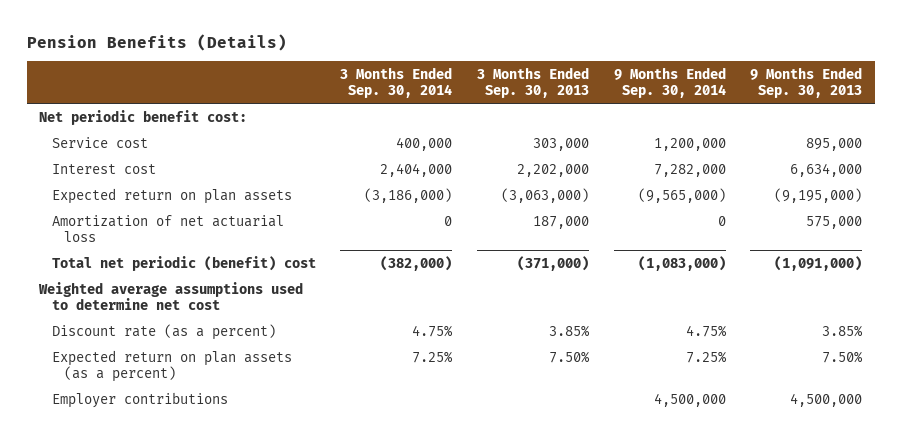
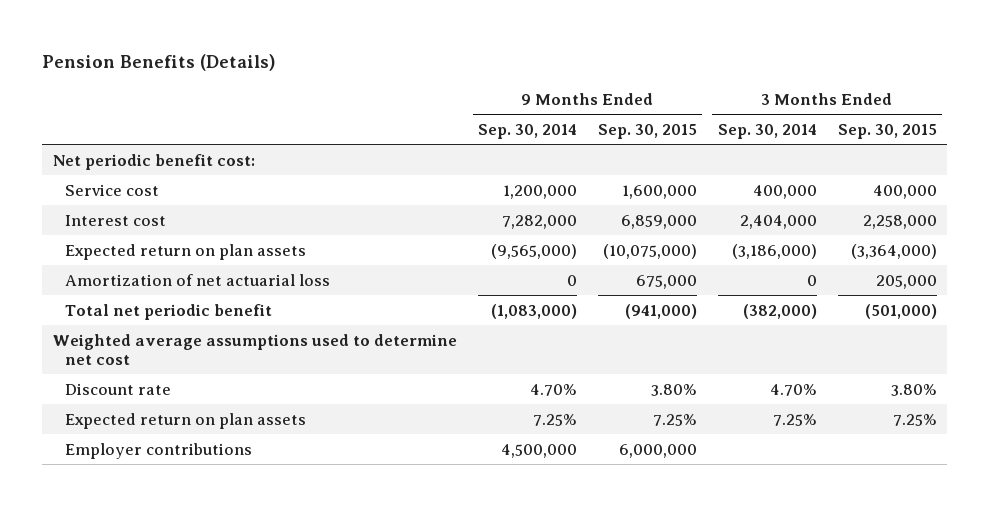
[477,66,590,98] 3 Months Ended Sep. 30, 2013 -> none
[750,66,863,98] 9 Months Ended Sep. 30, 2013 -> none
none -> [597,123,697,139] Sep. 30, 2015
none -> [837,123,937,139] Sep. 30, 2015
[51,255,316,271] Total net periodic (benefit) cost -> [64,303,272,320] Total net periodic benefit
[51,323,276,340] Discount rate (as a percent) -> [64,382,171,395] Discount rate
[412,324,454,337] 4.75% -> [769,383,817,396] 4.70%
[685,324,727,337] 4.75% -> [529,383,577,396] 4.70%
[51,349,292,382] Expected return on plan assets (as a percent) -> [64,412,306,429] Expected return on plan assets

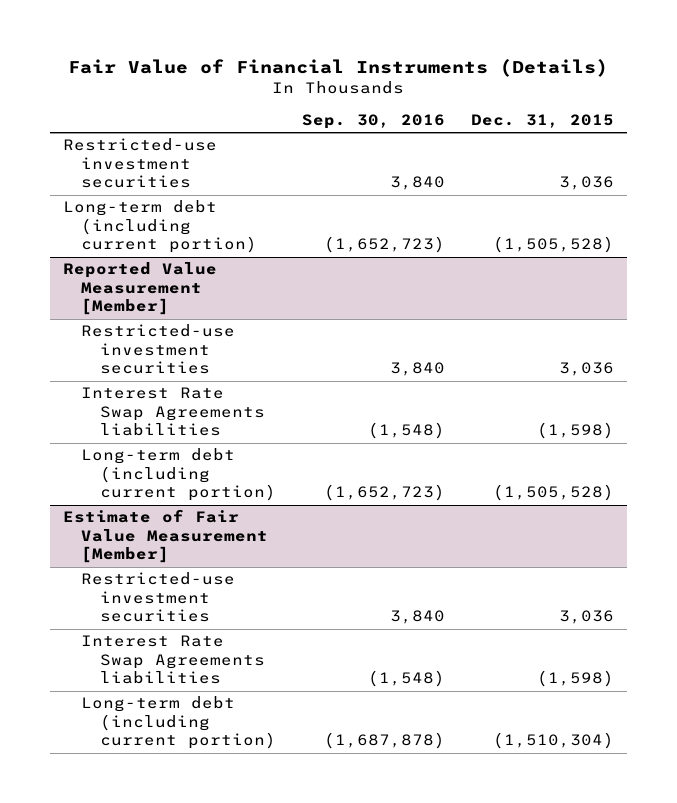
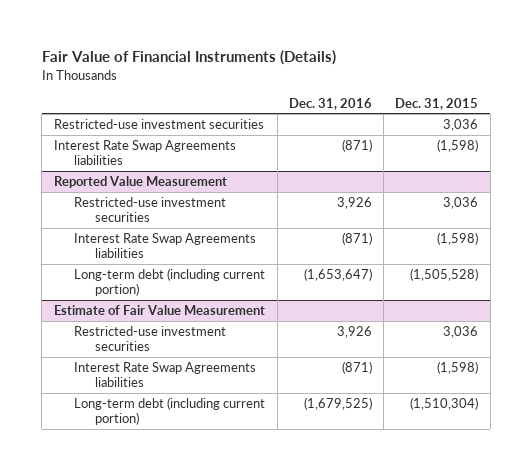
[301,114,445,130] Sep. 30, 2016 -> none
none -> [288,97,372,110] Dec. 31, 2016
[62,200,258,254] Long-term debt (including current portion) -> none
none -> [53,140,236,166] Interest Rate Swap Agreements liabilities
[62,262,217,316] Reported Value Measurement [Member] -> [53,176,227,189] Reported Value Measurement
[62,509,269,564] Estimate of Fair Value Measurement [Member] -> [53,305,265,316] Estimate of Fair Value Measurement

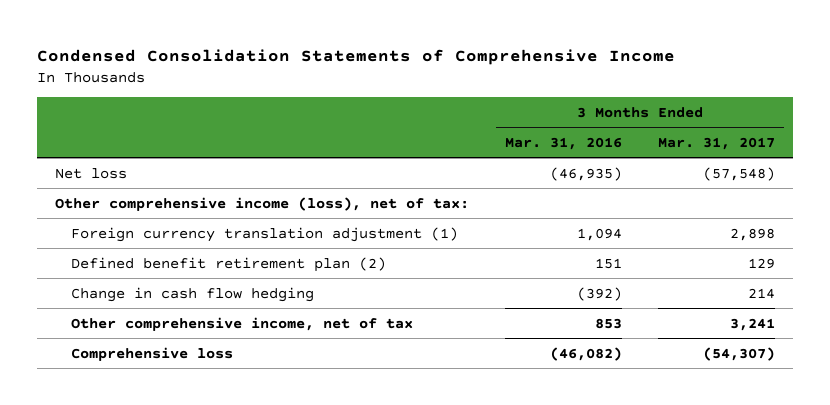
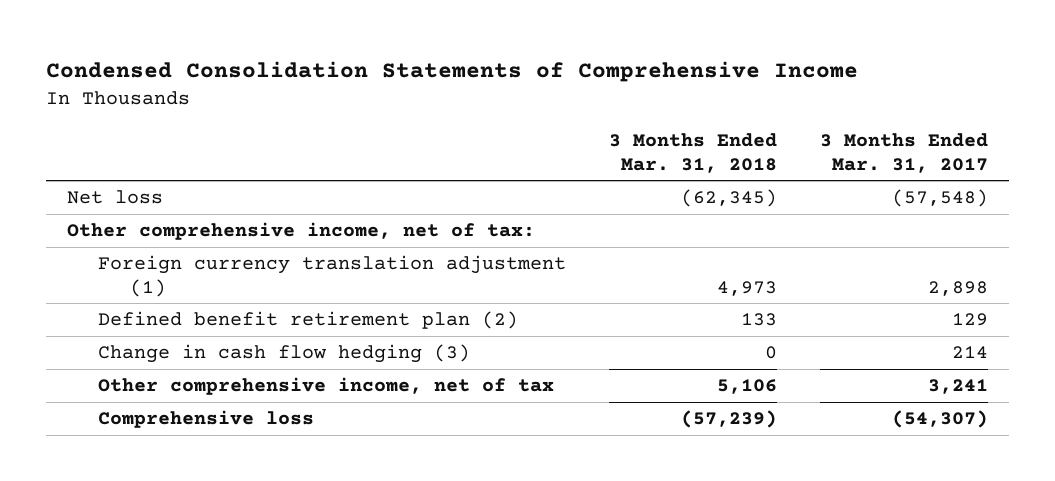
[505,136,623,150] Mar. 31, 2016 -> none
none -> [609,133,778,173] 3 Months Ended Mar. 31, 2018
[55,196,470,211] Other comprehensive income (loss), net of tax: -> [67,222,536,241] Other comprehensive income, net of tax:
[71,286,315,302] Change in cash flow hedging -> [98,344,471,364] Change in cash flow hedging (3)

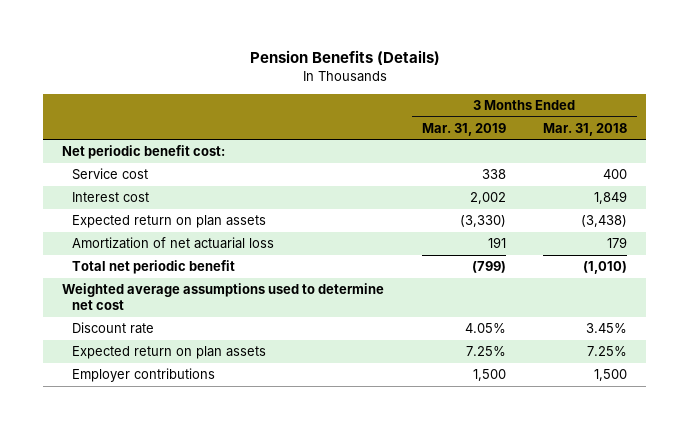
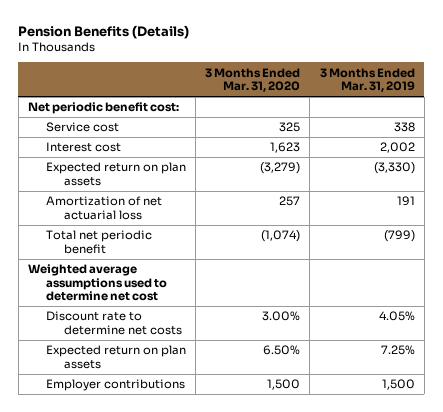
[543,122,628,136] Mar. 31, 2018 -> none
none -> [205,67,301,93] 3 Months Ended Mar. 31, 2020
[72,322,155,335] Discount rate -> [45,311,182,335] Discount rate to determine net costs

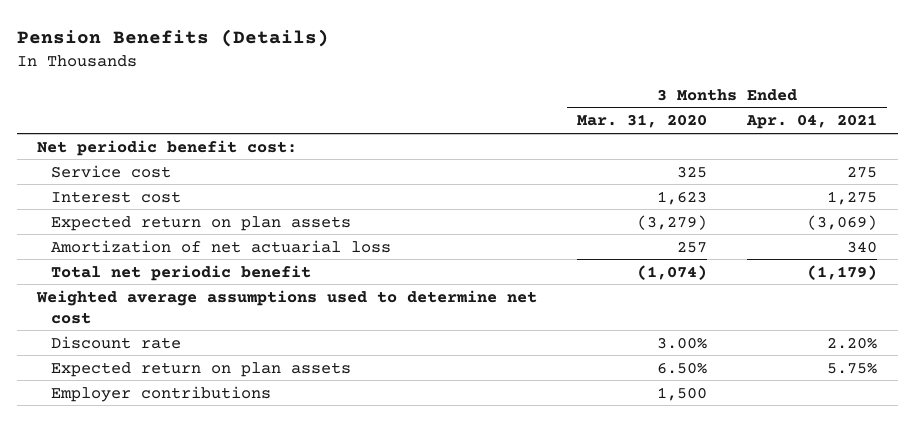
[319,67,415,93] 3 Months Ended Mar. 31, 2019 -> none
none -> [746,114,878,130] Apr. 04, 2021
[45,311,182,335] Discount rate to determine net costs -> [50,335,181,349] Discount rate

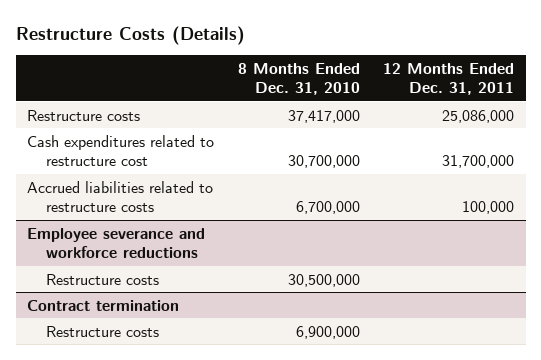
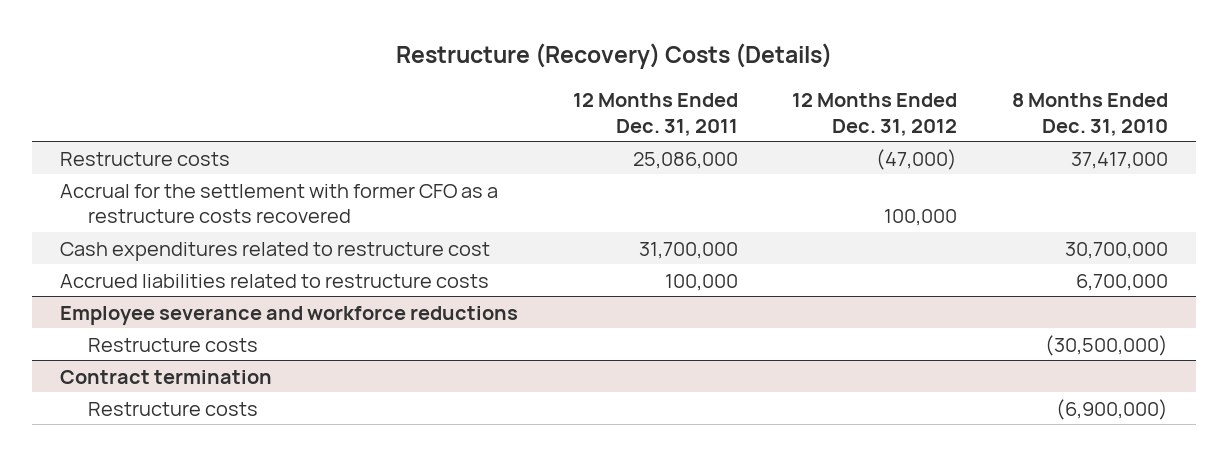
[15,25,245,45] Restructure Costs (Details) -> [396,43,833,70] Restructure (Recovery) Costs (Details)
none -> [792,92,958,136] 12 Months Ended Dec. 31, 2012
none -> [59,183,498,224] Accrual for the settlement with former CFO as a restructure costs recovered
[287,273,360,287] 30,500,000 -> [1045,334,1169,356] (30,500,000)
[295,325,360,339] 6,900,000 -> [1056,398,1169,420] (6,900,000)

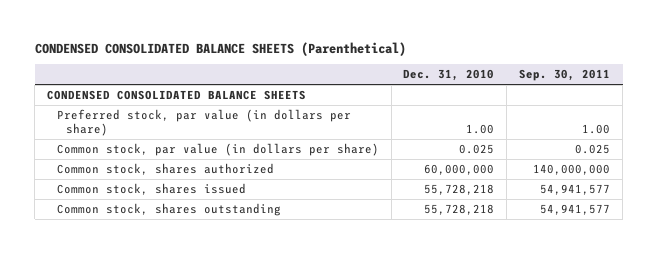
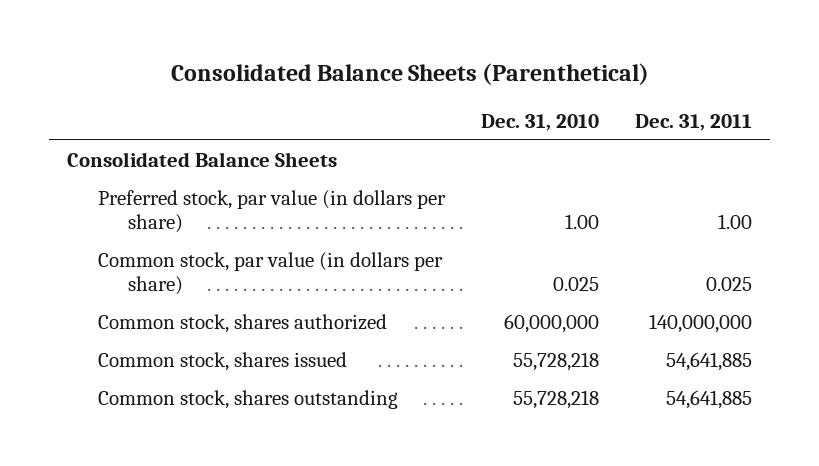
[34,41,406,56] CONDENSED CONSOLIDATED BALANCE SHEETS (Parenthetical) -> [170,63,649,86] Consolidated Balance Sheets (Parenthetical)
[519,69,611,82] Sep. 30, 2011 -> none
none -> [634,113,752,131] Dec. 31, 2011
[47,90,307,101] CONDENSED CONSOLIDATED BALANCE SHEETS -> [67,151,338,167] Consolidated Balance Sheets

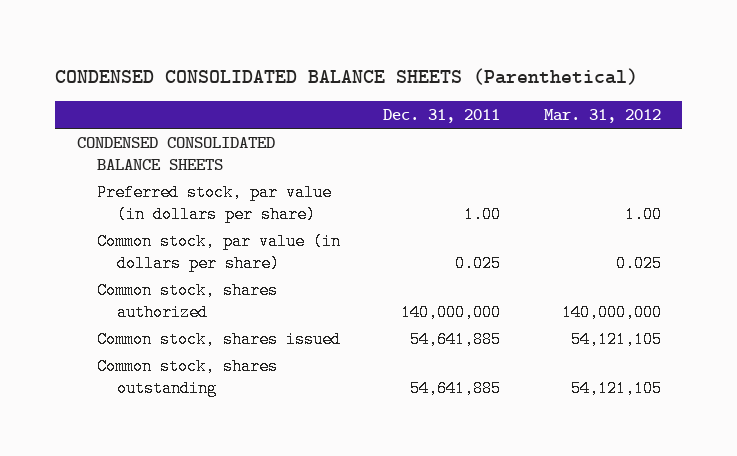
[170,63,649,86] Consolidated Balance Sheets (Parenthetical) -> [54,67,638,85] CONDENSED CONSOLIDATED BALANCE SHEETS (Parenthetical)
[480,113,599,131] Dec. 31, 2010 -> none
none -> [543,108,661,123] Mar. 31, 2012
[67,151,338,167] Consolidated Balance Sheets -> [76,137,275,170] CONDENSED CONSOLIDATED BALANCE SHEETS

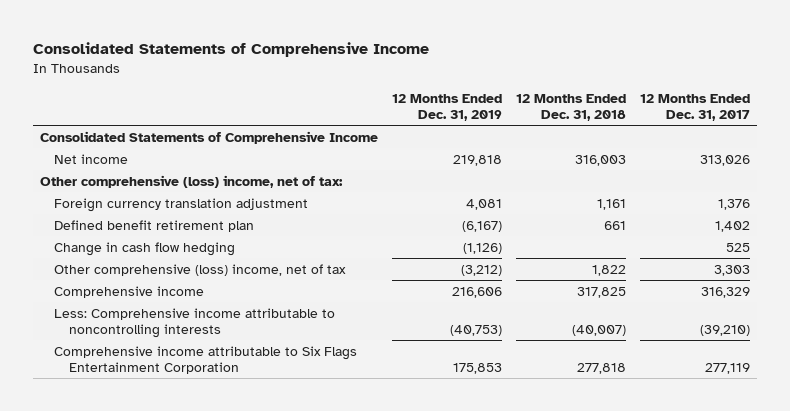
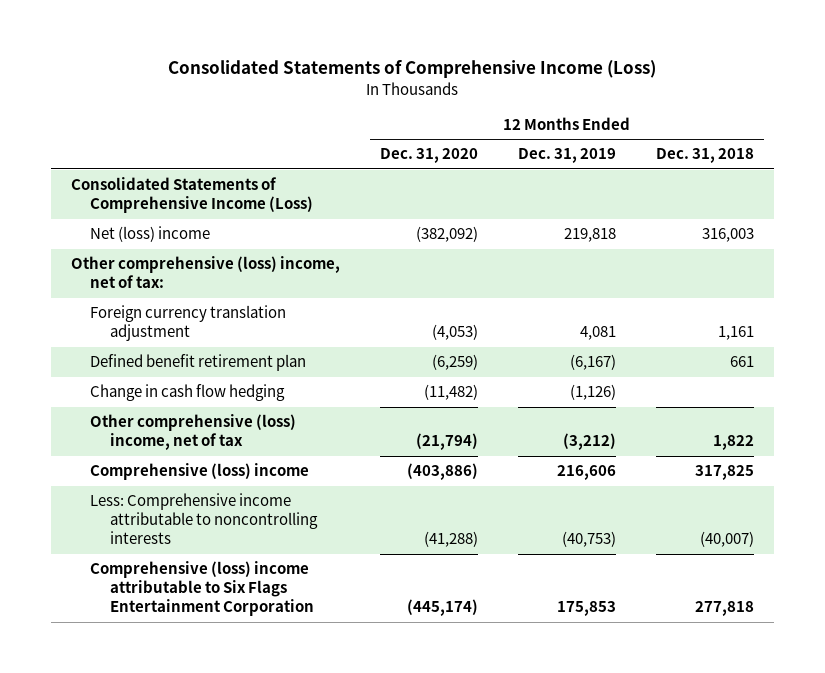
[32,42,429,58] Consolidated Statements of Comprehensive Income -> [168,60,657,79] Consolidated Statements of Comprehensive Income (Loss)
[640,93,751,121] 12 Months Ended Dec. 31, 2017 -> none
none -> [379,148,478,164] Dec. 31, 2020
[39,130,378,144] Consolidated Statements of Comprehensive Income -> [70,177,314,214] Consolidated Statements of Comprehensive Income (Loss)
[54,153,129,164] Net income -> [90,226,211,243] Net (loss) income
[54,285,205,298] Comprehensive income -> [90,463,310,481] Comprehensive (loss) income
[54,345,358,374] Comprehensive income attributable to Six Flags Entertainment Corporation -> [90,561,314,617] Comprehensive (loss) income attributable to Six Flags Entertainment Corporation

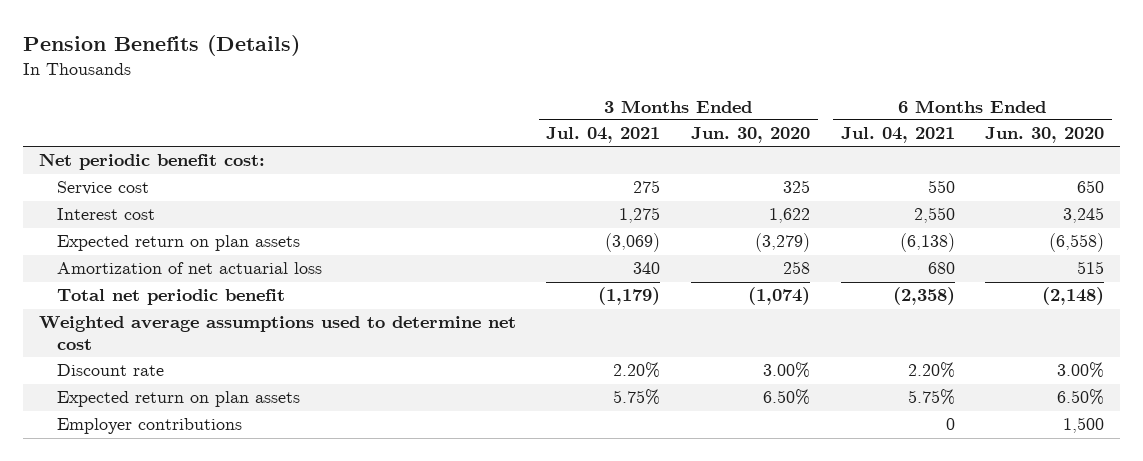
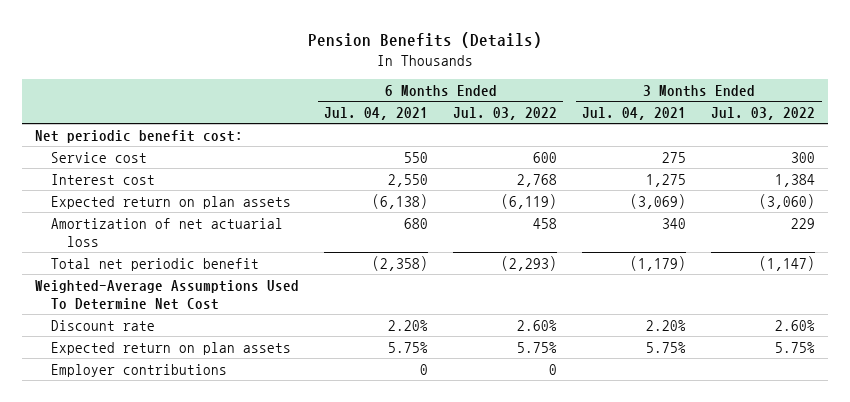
[690,127,810,144] Jun. 30, 2020 -> none
[985,127,1105,144] Jun. 30, 2020 -> none
none -> [453,106,558,120] Jul. 03, 2022
none -> [711,106,816,120] Jul. 03, 2022
[38,316,516,350] Weighted average assumptions used to determine net cost -> [34,279,299,310] Weighted-Average Assumptions Used To Determine Net Cost

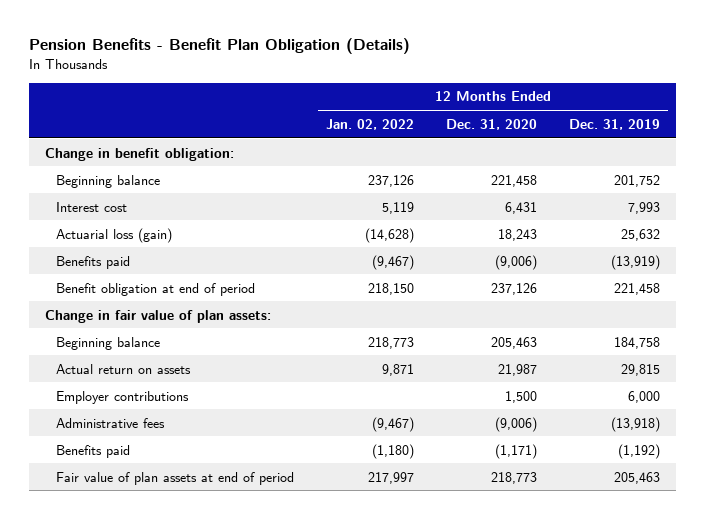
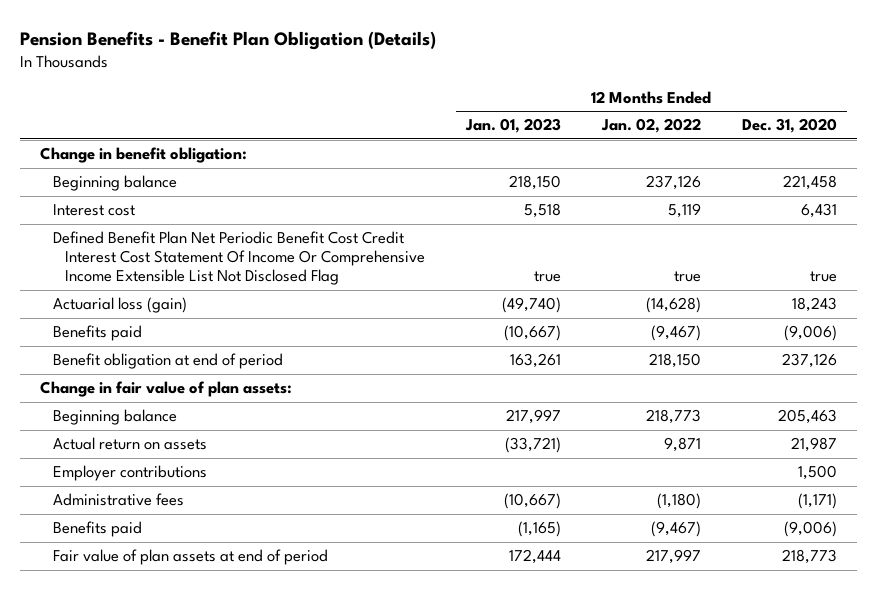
[568,118,660,130] Dec. 31, 2019 -> none
none -> [465,118,562,134] Jan. 01, 2023
none -> [52,231,426,286] Defined Benefit Plan Net Periodic Benefit Cost Credit Interest Cost Statement Of Income Or Comprehensive Income Extensible List Not Disclosed Flag
[371,416,414,432] (9,467) -> [656,493,701,510] (1,180)
[494,416,537,432] (9,006) -> [797,493,837,510] (1,171)
[371,443,414,459] (1,180) -> [650,521,701,538] (9,467)
[494,443,537,459] (1,171) -> [783,521,837,538] (9,006)

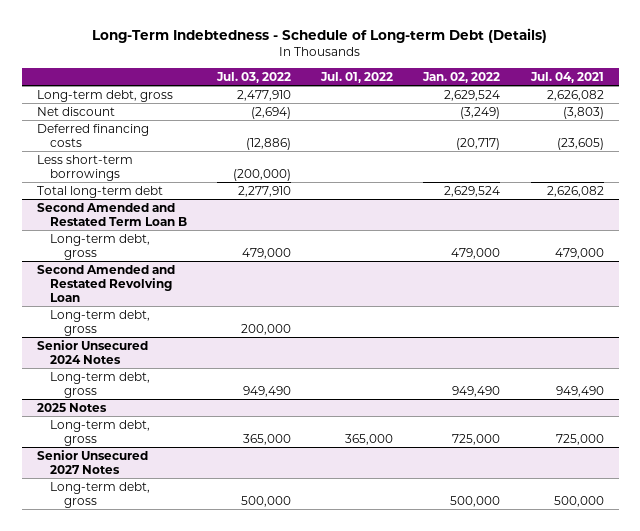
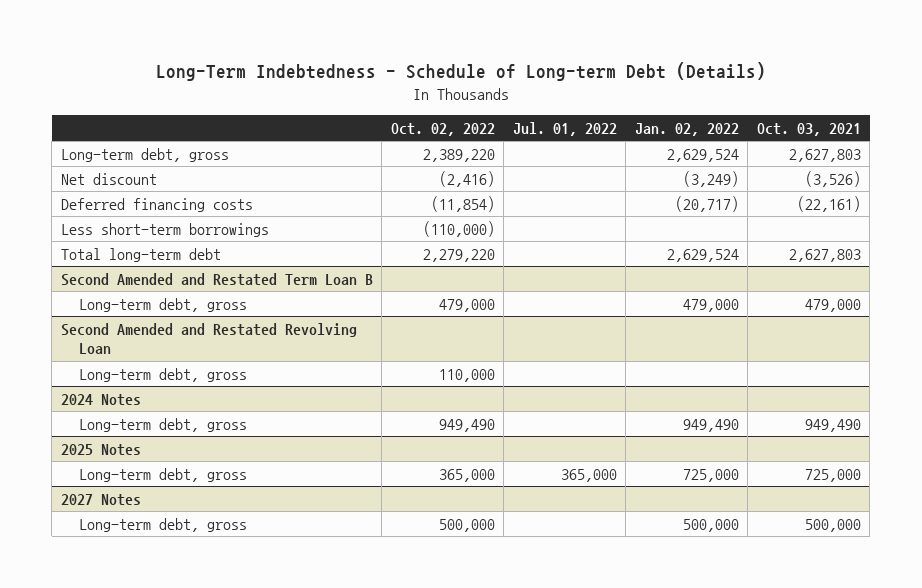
[216,71,292,83] Jul. 03, 2022 -> none
[529,71,604,83] Jul. 04, 2021 -> none
none -> [390,122,495,136] Oct. 02, 2022
none -> [756,122,861,136] Oct. 03, 2021
[36,339,148,364] Senior Unsecured 2024 Notes -> [60,393,141,406] 2024 Notes
[36,449,148,474] Senior Unsecured 2027 Notes -> [60,493,141,506] 2027 Notes

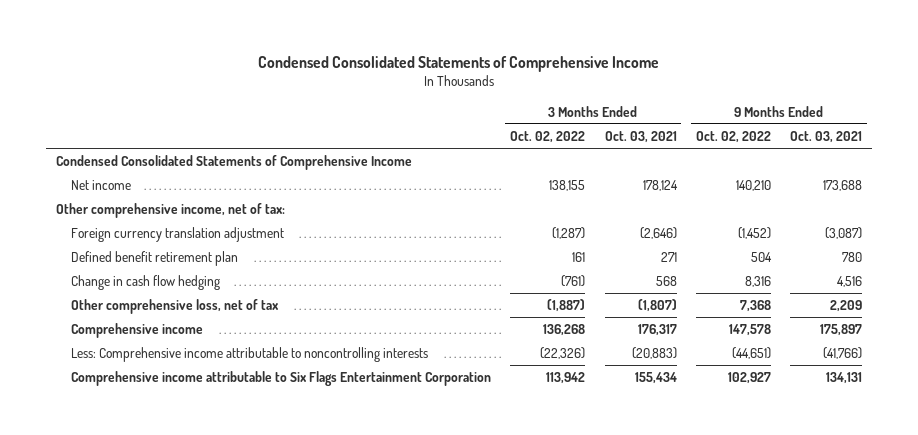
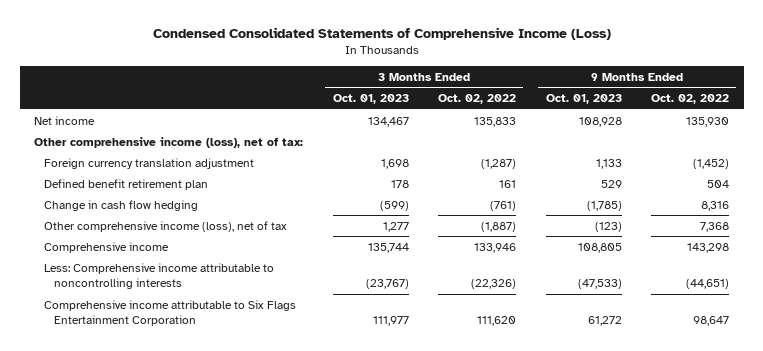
[258,55,660,72] Condensed Consolidated Statements of Comprehensive Income -> [152,27,611,41] Condensed Consolidated Statements of Comprehensive Income (Loss)
[604,131,677,144] Oct. 03, 2021 -> none
[790,131,863,144] Oct. 03, 2021 -> none
none -> [332,94,409,105] Oct. 01, 2023
none -> [545,94,622,105] Oct. 01, 2023
[56,155,413,171] Condensed Consolidated Statements of Comprehensive Income -> none
[549,180,586,192] 138,155 -> [474,116,517,127] 135,833
[735,180,771,192] 140,210 -> [685,116,729,127] 135,930
[56,203,286,219] Other comprehensive income, net of tax: -> [34,136,304,148] Other comprehensive income (loss), net of tax:
[70,299,279,315] Other comprehensive loss, net of tax -> [44,220,288,232] Other comprehensive income (loss), net of tax
[543,324,586,337] 136,268 -> [474,242,517,253] 133,946
[728,324,771,337] 147,578 -> [686,242,729,253] 143,298
[546,372,586,385] 113,942 -> [477,316,517,327] 111,620
[727,372,771,385] 102,927 -> [692,316,729,327] 98,647

